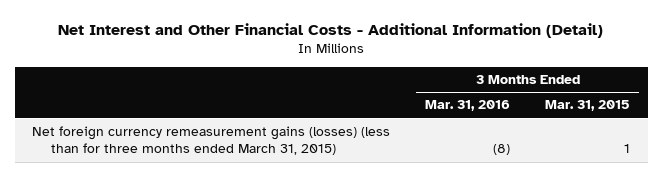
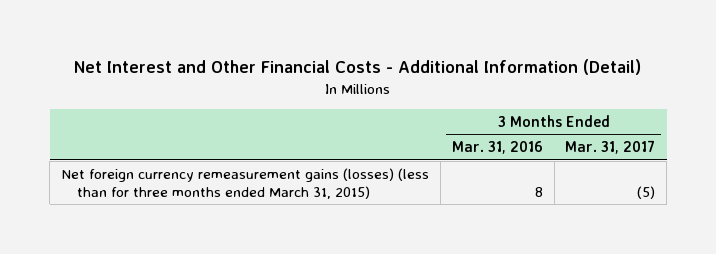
[545,100,631,112] Mar. 31, 2015 -> none
none -> [565,140,656,155] Mar. 31, 2017
[493,144,511,156] (8) -> [534,186,543,197] 8

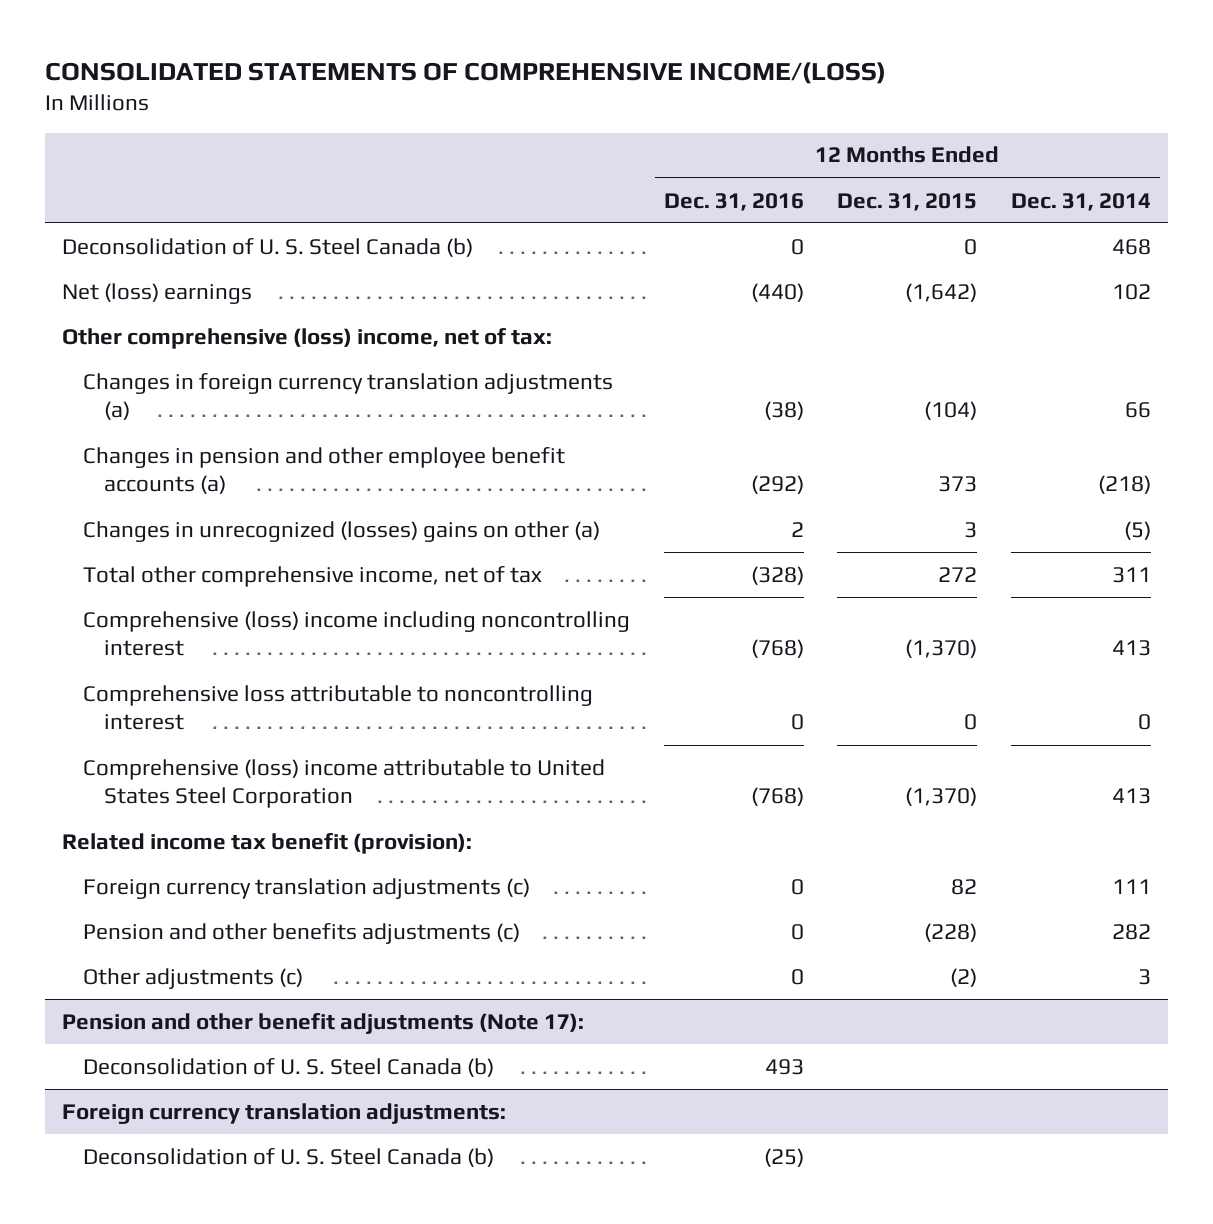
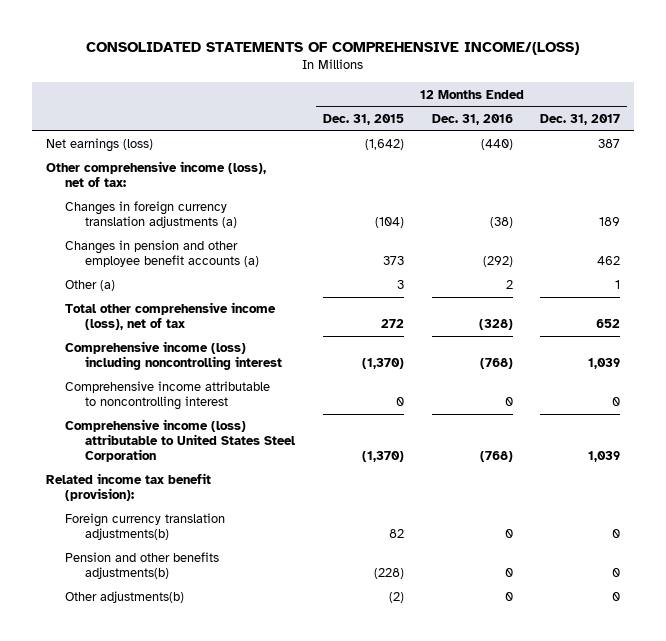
[1011,192,1152,211] Dec. 31, 2014 -> none
none -> [540,113,621,125] Dec. 31, 2017
[61,237,473,257] Deconsolidation of U. S. Steel Canada (b) -> none
[61,282,252,304] Net (loss) earnings -> [45,138,153,153] Net earnings (loss)
[61,327,552,349] Other comprehensive (loss) income, net of tax: -> [45,161,266,188] Other comprehensive income (loss), net of tax:
[82,520,600,542] Changes in unrecognized (losses) gains on other (a) -> [65,280,116,292] Other (a)
[82,565,542,587] Total other comprehensive income, net of tax -> [65,302,277,331] Total other comprehensive income (loss), net of tax
[82,610,630,657] Comprehensive (loss) income including noncontrolling interest -> [65,341,283,371] Comprehensive income (loss) including noncontrolling interest
[82,684,593,731] Comprehensive loss attributable to noncontrolling interest -> [65,381,271,411] Comprehensive income attributable to noncontrolling interest
[82,758,605,809] Comprehensive (loss) income attributable to United States Steel Corporation -> [65,419,297,463] Comprehensive income (loss) attributable to United States Steel Corporation
[61,1012,584,1034] Pension and other benefit adjustments (Note 17): -> none
[82,1057,494,1077] Deconsolidation of U. S. Steel Canada (b) -> none
[61,1102,506,1124] Foreign currency translation adjustments: -> none
[82,1147,494,1167] Deconsolidation of U. S. Steel Canada (b) -> none
[82,877,530,899] Foreign currency translation adjustments (c) -> [65,513,226,541] Foreign currency translation adjustments(b)
[82,922,520,944] Pension and other benefits adjustments (c) -> [65,552,220,580] Pension and other benefits adjustments(b)
[82,967,303,989] Other adjustments (c) -> [65,591,185,604] Other adjustments(b)

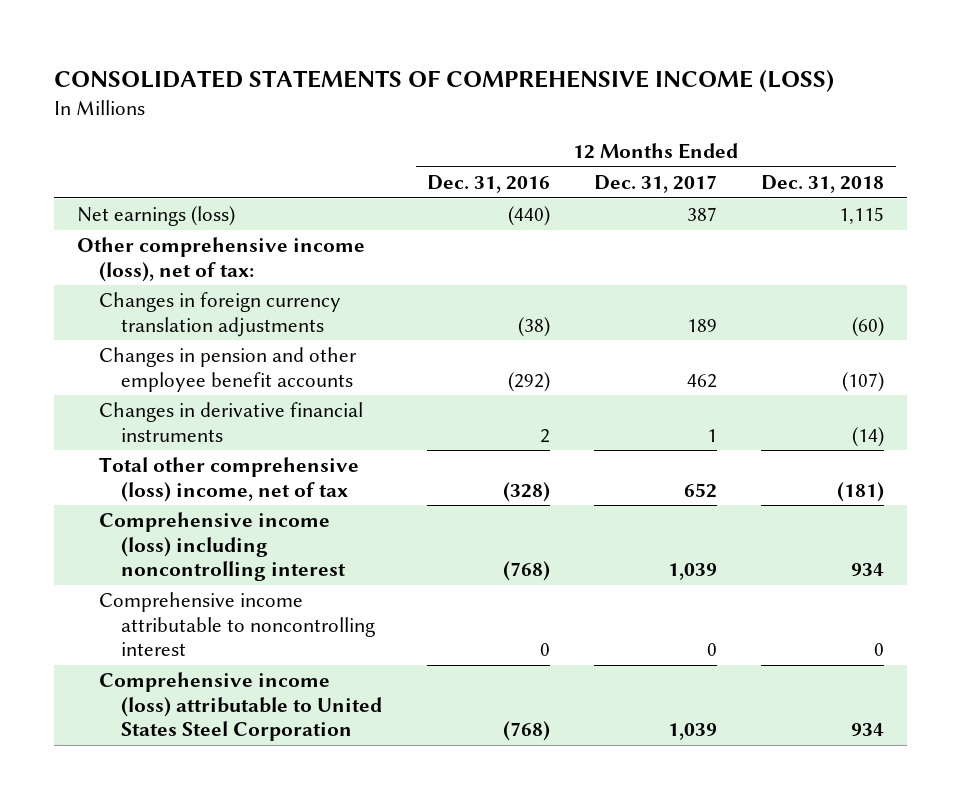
[85,41,579,55] CONSOLIDATED STATEMENTS OF COMPREHENSIVE INCOME/(LOSS) -> [54,69,835,92] CONSOLIDATED STATEMENTS OF COMPREHENSIVE INCOME (LOSS)
[322,113,404,125] Dec. 31, 2015 -> none
none -> [761,175,885,194] Dec. 31, 2018
[65,201,238,229] Changes in foreign currency translation adjustments (a) -> [98,292,341,337] Changes in foreign currency translation adjustments
[65,240,260,268] Changes in pension and other employee benefit accounts (a) -> [98,347,357,392] Changes in pension and other employee benefit accounts
[65,280,116,292] Other (a) -> [98,402,363,442] Changes in derivative financial instruments
[65,302,277,331] Total other comprehensive income (loss), net of tax -> [98,457,359,502] Total other comprehensive (loss) income, net of tax
[45,473,211,502] Related income tax benefit (provision): -> none
[65,513,226,541] Foreign currency translation adjustments(b) -> none
[65,552,220,580] Pension and other benefits adjustments(b) -> none
[65,591,185,604] Other adjustments(b) -> none

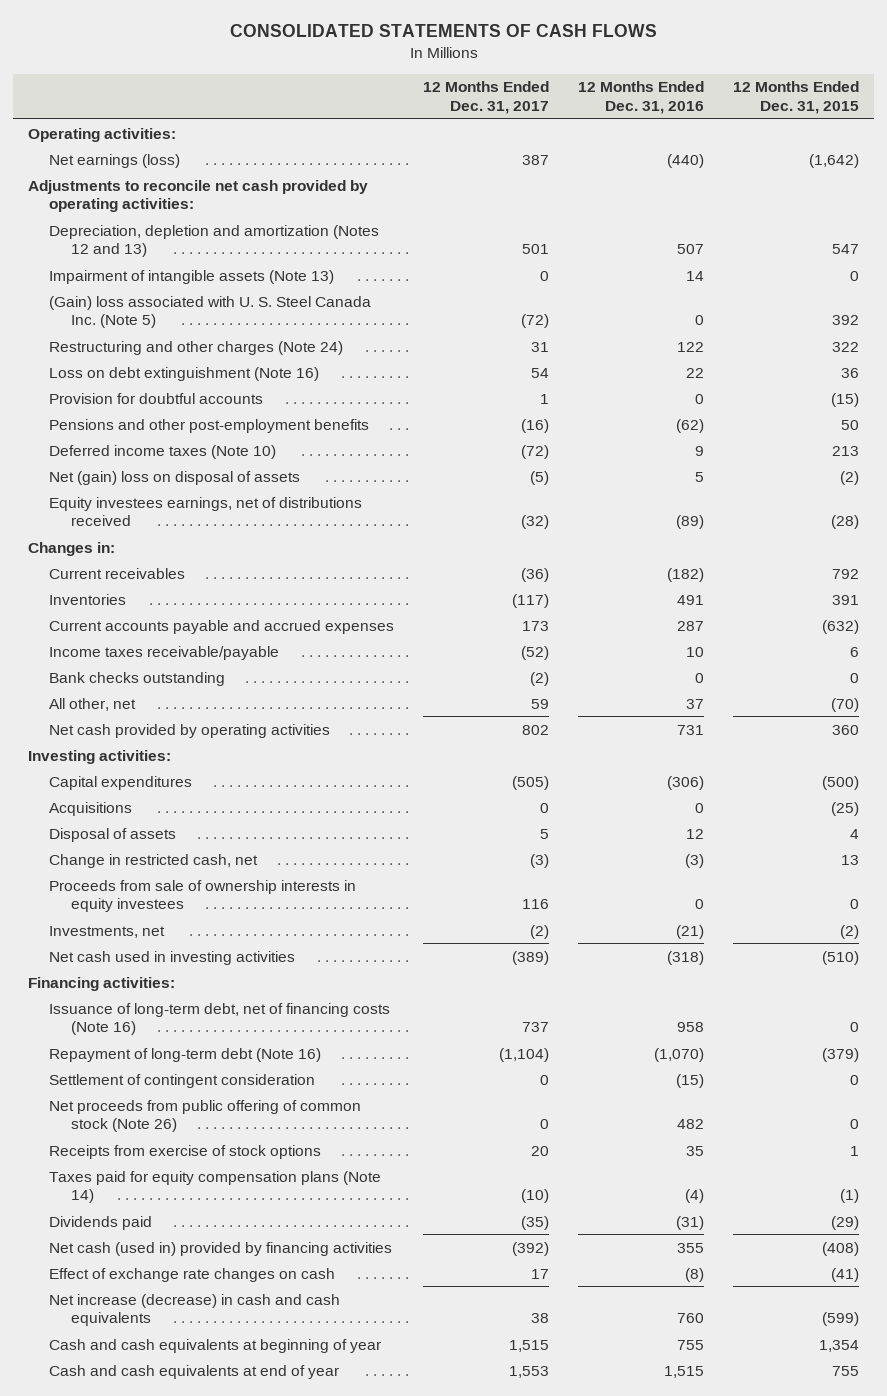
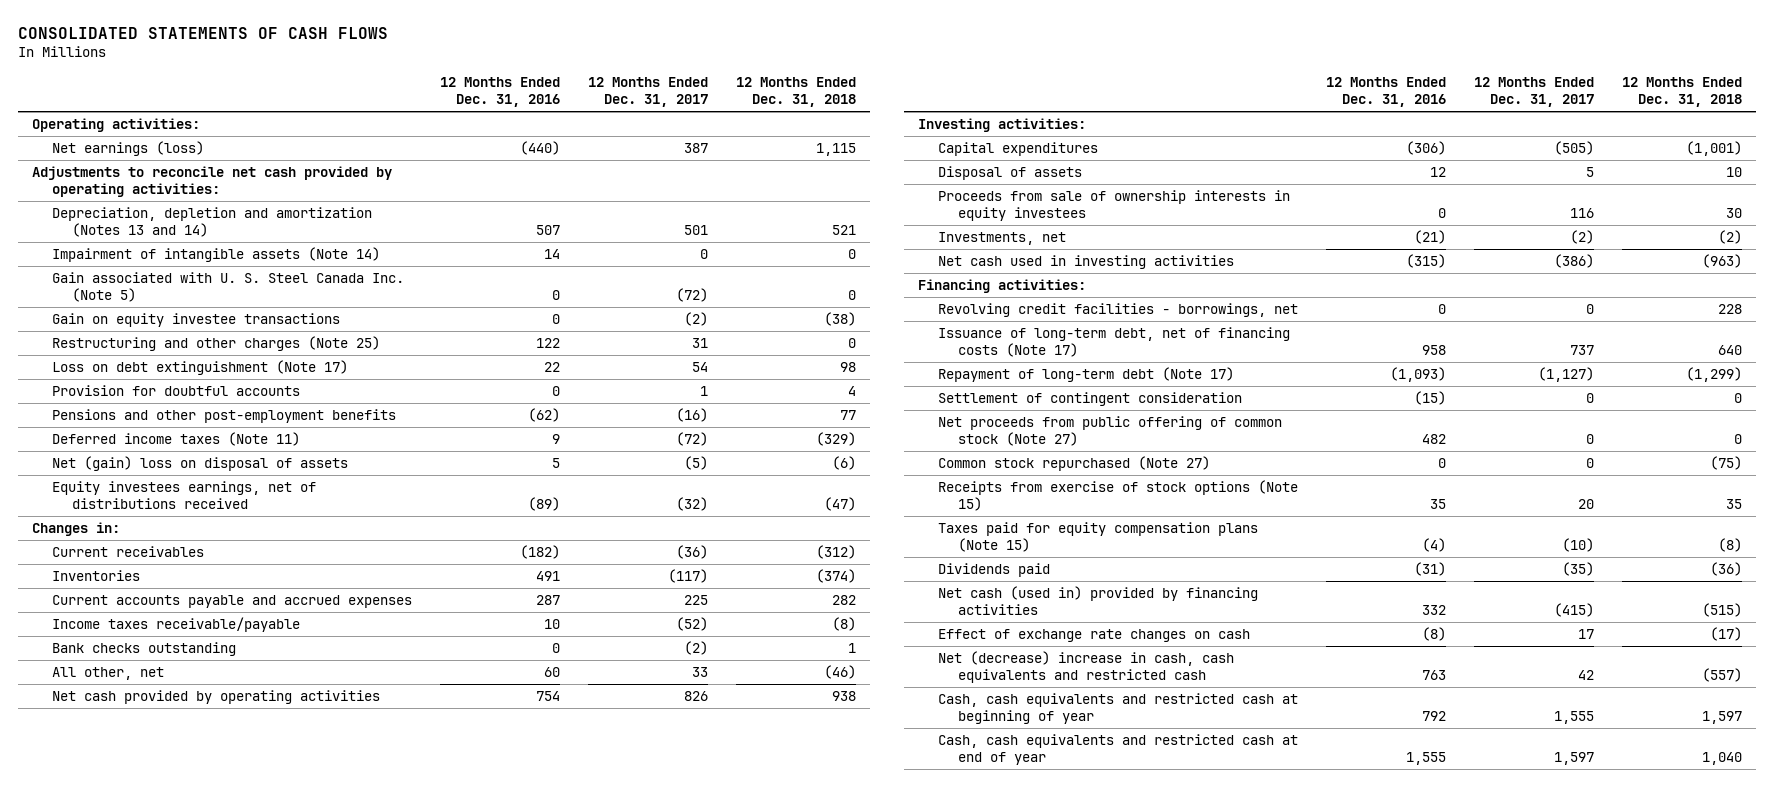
[733,81,860,114] 12 Months Ended Dec. 31, 2015 -> none
none -> [736,76,857,107] 12 Months Ended Dec. 31, 2018
[49,224,380,258] Depreciation, depletion and amortization (Notes 12 and 13) -> [52,207,373,238] Depreciation, depletion and amortization (Notes 13 and 14)
[49,269,335,284] Impairment of intangible assets (Note 13) -> [52,247,381,263] Impairment of intangible assets (Note 14)
[49,295,372,329] (Gain) loss associated with U. S. Steel Canada Inc. (Note 5) -> [52,272,405,303] Gain associated with U. S. Steel Canada Inc. (Note 5)
none -> [52,313,341,328] Gain on equity investee transactions
[49,340,344,355] Restructuring and other charges (Note 24) -> [52,336,381,352] Restructuring and other charges (Note 25)
[49,366,320,381] Loss on debt extinguishment (Note 16) -> [52,360,349,376] Loss on debt extinguishment (Note 17)
[49,444,277,459] Deferred income taxes (Note 10) -> [52,432,301,447] Deferred income taxes (Note 11)
[522,620,550,631] 173 -> [684,595,709,606] 225
[531,698,550,709] 59 -> [692,667,709,678] 33
[686,698,705,709] 37 -> [544,667,561,678] 60
[522,724,550,735] 802 -> [684,691,709,702] 826
[677,724,705,735] 731 -> [536,691,561,702] 754
[49,801,133,816] Acquisitions -> none
[49,853,259,868] Change in restricted cash, net -> none
[512,950,550,965] (389) -> [1554,254,1595,269] (386)
[667,950,705,965] (318) -> [1406,254,1447,269] (315)
none -> [938,303,1299,318] Revolving credit facilities - borrowings, net
[49,1002,391,1036] Issuance of long-term debt, net of financing costs (Note 16) -> [938,327,1291,358] Issuance of long-term debt, net of financing costs (Note 17)
[49,1047,322,1062] Repayment of long-term debt (Note 16) -> [938,367,1235,383] Repayment of long-term debt (Note 17)
[499,1047,550,1062] (1,104) -> [1538,367,1595,383] (1,127)
[654,1047,705,1062] (1,070) -> [1390,367,1447,383] (1,093)
[49,1099,362,1133] Net proceeds from public offering of common stock (Note 26) -> [938,416,1283,447] Net proceeds from public offering of common stock (Note 27)
none -> [938,456,1211,472] Common stock repurchased (Note 27)
[49,1144,322,1159] Receipts from exercise of stock options -> [938,480,1299,512] Receipts from exercise of stock options (Note 15)
[49,1170,382,1204] Taxes paid for equity compensation plans (Note 14) -> [938,522,1259,553] Taxes paid for equity compensation plans (Note 15)
[512,1241,550,1256] (392) -> [1554,603,1595,618] (415)
[677,1242,705,1253] 355 -> [1422,605,1447,616] 332
[49,1293,341,1327] Net increase (decrease) in cash and cash equivalents -> [938,651,1235,684] Net (decrease) increase in cash, cash equivalents and restricted cash
[531,1313,550,1324] 38 -> [1578,670,1595,681] 42
[677,1313,705,1324] 760 -> [1422,670,1447,681] 763
[49,1338,382,1353] Cash and cash equivalents at beginning of year -> [938,693,1299,725] Cash, cash equivalents and restricted cash at beginning of year
[509,1339,550,1352] 1,515 -> [1554,711,1595,725] 1,555
[677,1339,705,1350] 755 -> [1422,711,1447,722] 792
[49,1364,340,1379] Cash and cash equivalents at end of year -> [938,734,1299,766] Cash, cash equivalents and restricted cash at end of year
[509,1365,550,1378] 1,553 -> [1554,752,1595,766] 1,597
[664,1365,705,1378] 1,515 -> [1406,752,1447,766] 1,555

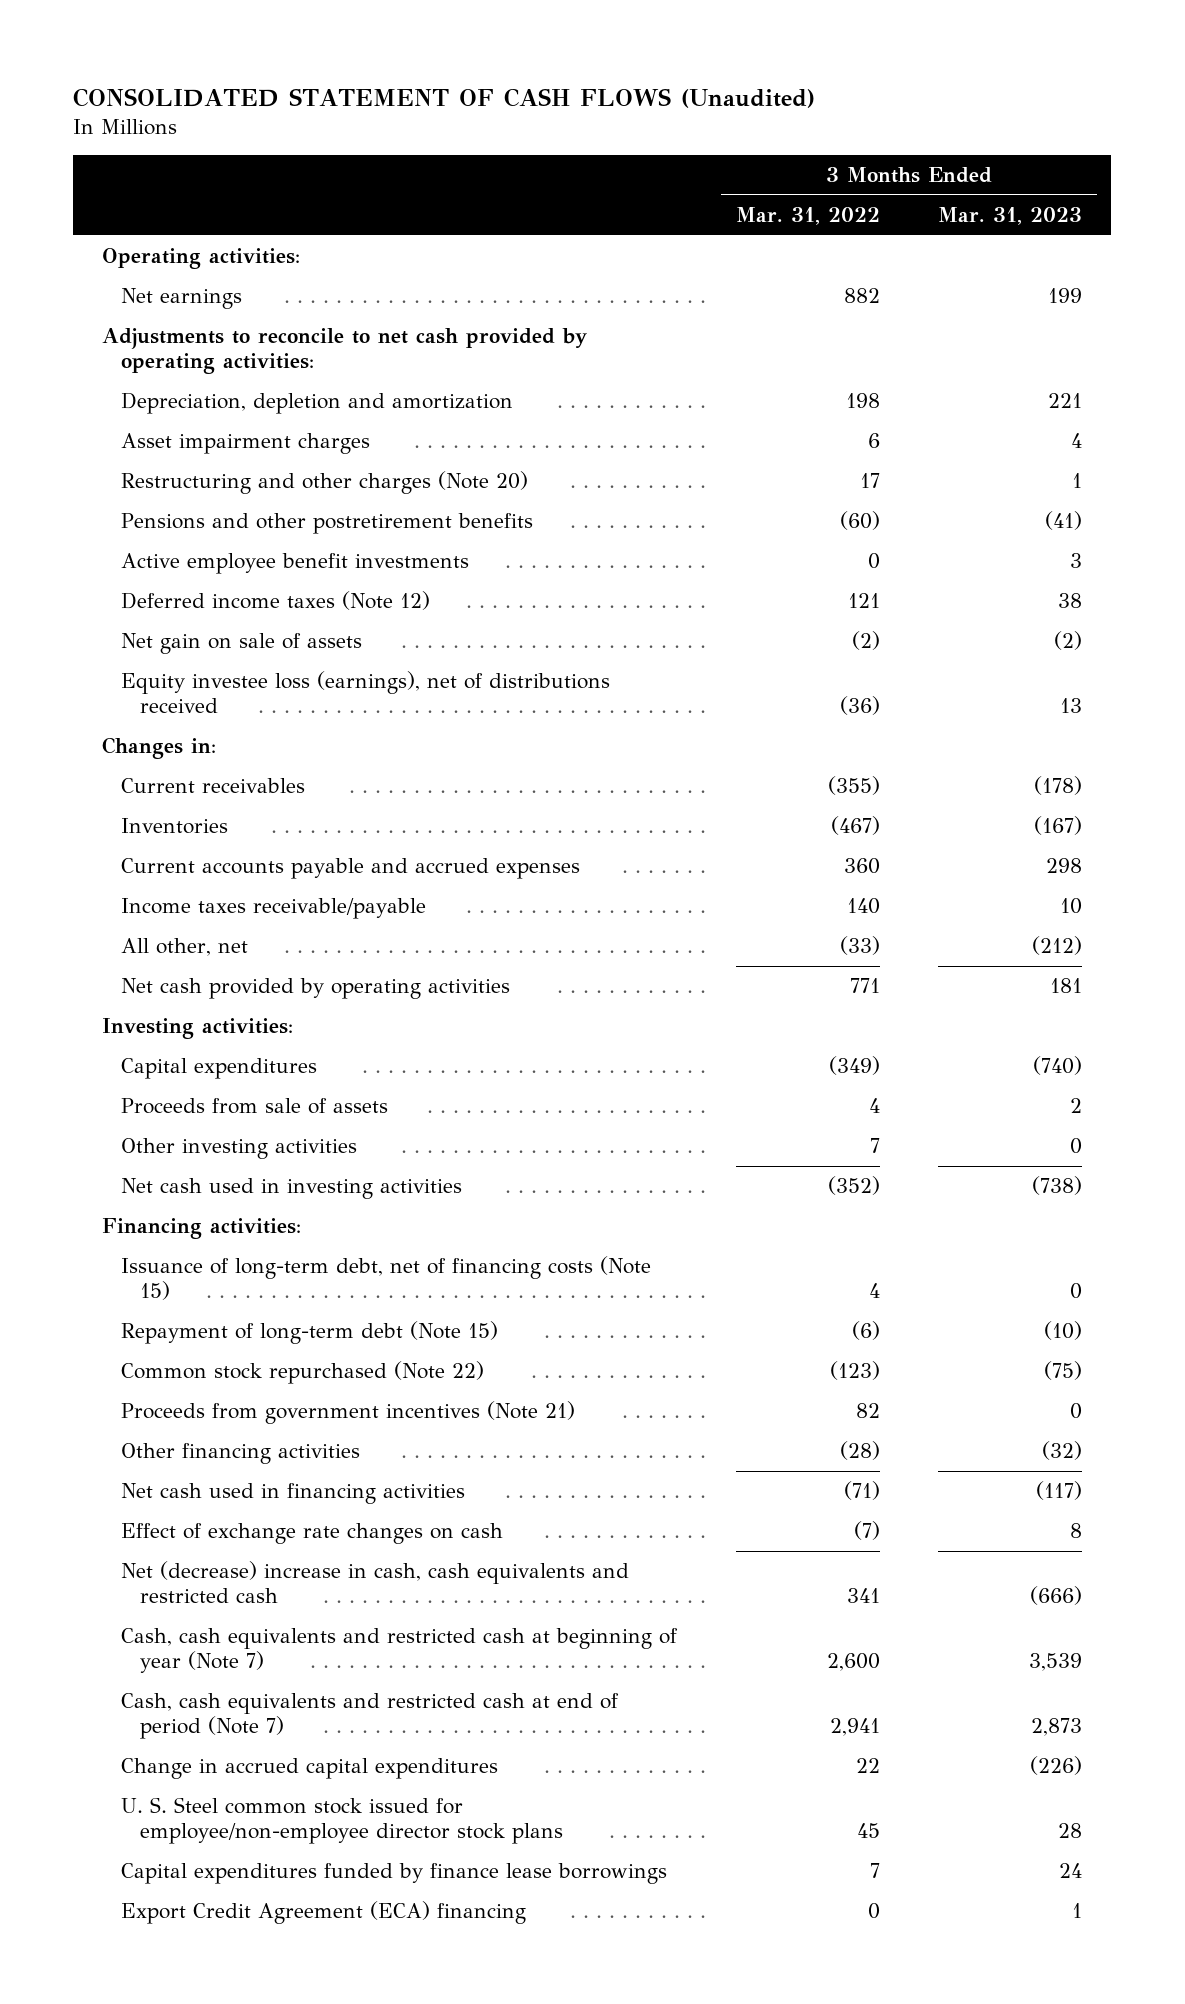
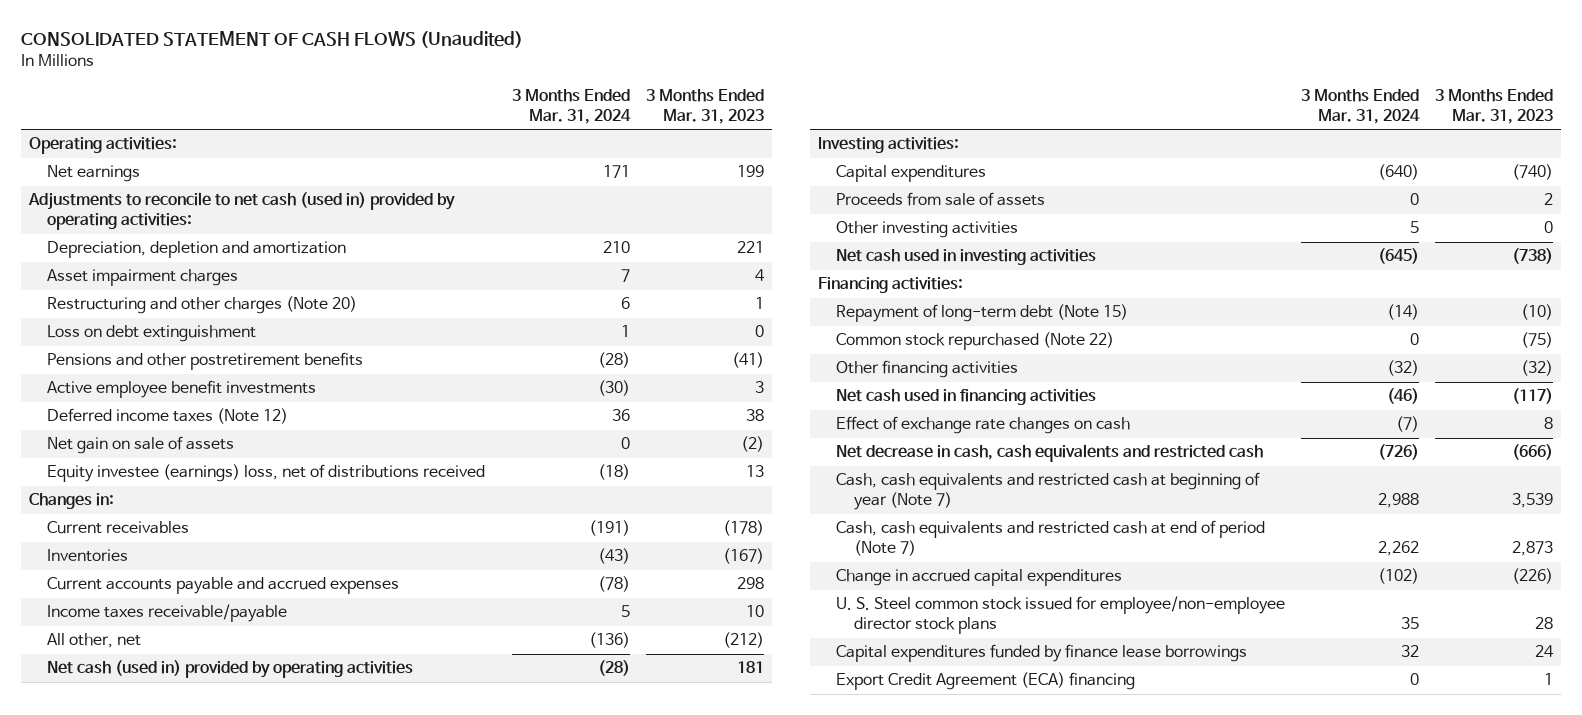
[735,206,880,225] Mar. 31, 2022 -> none
none -> [511,88,631,124] 3 Months Ended Mar. 31, 2024
[102,328,588,375] Adjustments to reconcile to net cash provided by operating activities: -> [28,192,456,231] Adjustments to reconcile to net cash (used in) provided by operating activities:
none -> [46,325,256,343] Loss on debt extinguishment
[121,671,611,714] Equity investee loss (earnings), net of distributions received -> [46,464,485,483] Equity investee (earnings) loss, net of distributions received
[121,978,511,1000] Net cash provided by operating activities -> [46,660,413,679] Net cash (used in) provided by operating activities
[121,1256,652,1301] Issuance of long-term debt, net of financing costs (Note 15) -> none
[121,1401,576,1425] Proceeds from government incentives (Note 21) -> none
[121,1561,630,1604] Net (decrease) increase in cash, cash equivalents and restricted cash -> [835,444,1263,463] Net decrease in cash, cash equivalents and restricted cash

